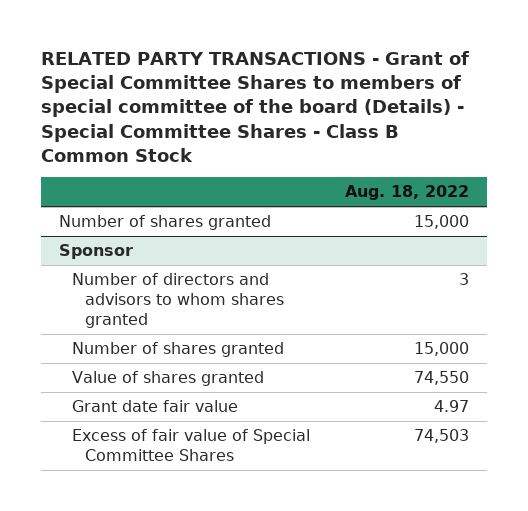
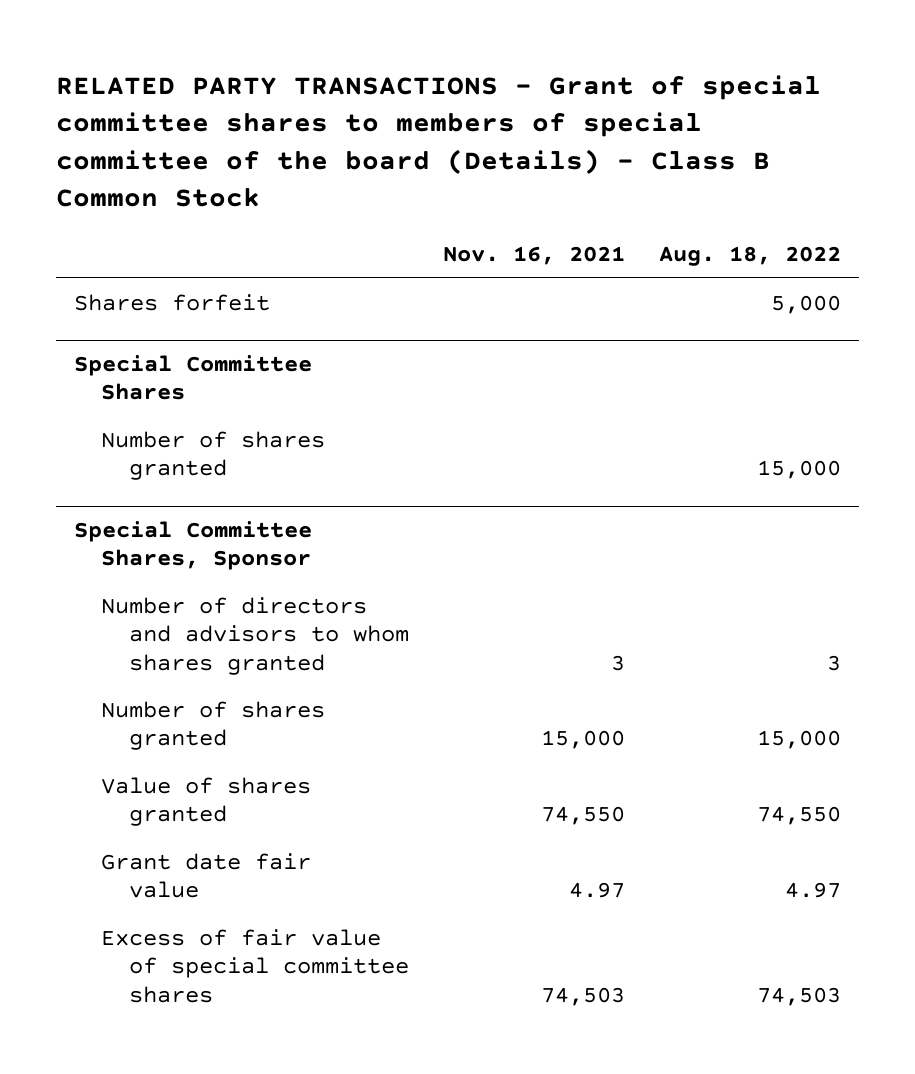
[41,51,470,162] RELATED PARTY TRANSACTIONS - Grant of Special Committee Shares to members of special committee of the board (Details) - Special Committee Shares - Class B Common Stock -> [56,74,822,208] RELATED PARTY TRANSACTIONS - Grant of special committee shares to members of special committee of the board (Details) - Class B Common Stock
none -> [443,246,626,266] Nov. 16, 2021
none -> [73,293,270,311] Shares forfeit
none -> [73,354,312,401] Special Committee Shares
[58,244,133,260] Sponsor -> none
none -> [73,520,312,571] Special Committee Shares, Sponsor
[71,429,310,462] Excess of fair value of Special Committee Shares -> [101,928,409,1003] Excess of fair value of special committee shares

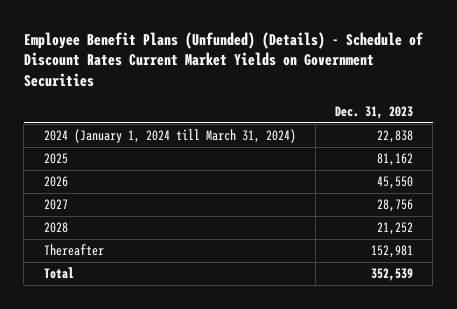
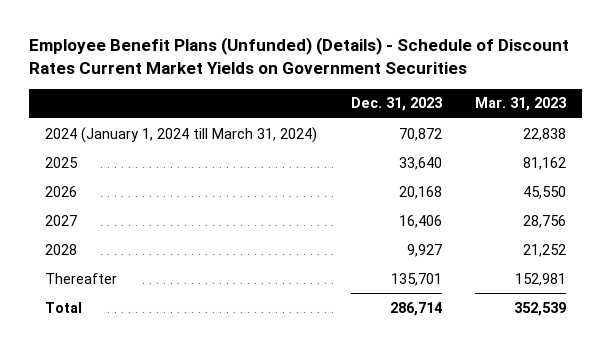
none -> [474,97,567,112] Mar. 31, 2023
[377,130,414,144] 22,838 -> [398,127,442,141] 70,872
[377,153,414,167] 81,162 -> [398,156,442,170] 33,640
[377,176,414,190] 45,550 -> [398,185,442,199] 20,168
[377,199,414,213] 28,756 -> [398,214,442,228] 16,406
[377,222,414,236] 21,252 -> [406,243,442,257] 9,927
[371,245,414,259] 152,981 -> [390,272,442,286] 135,701
[371,268,414,282] 352,539 -> [389,301,442,316] 286,714

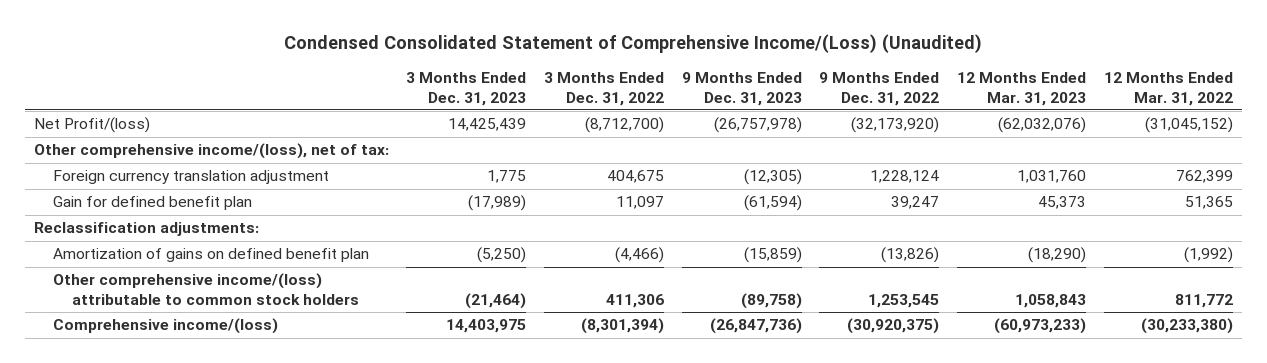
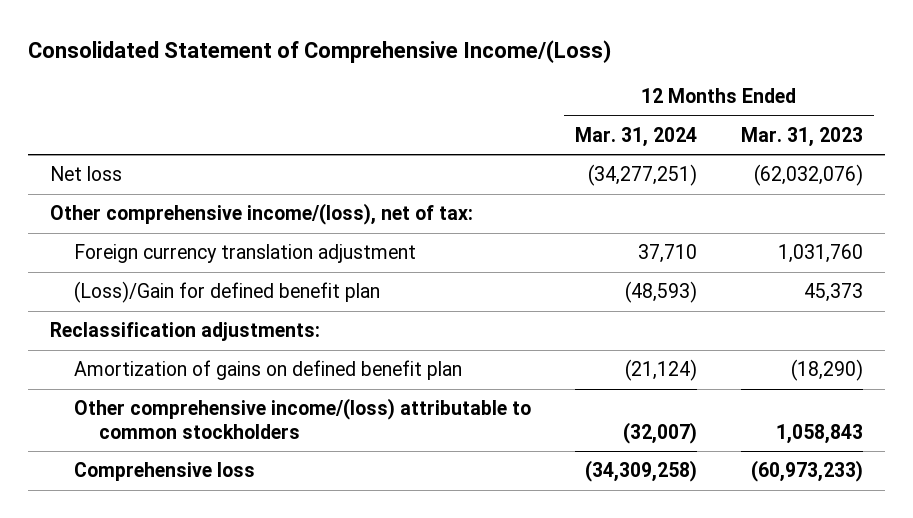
[284,33,983,53] Condensed Consolidated Statement of Comprehensive Income/(Loss) (Unaudited) -> [27,39,611,63] Consolidated Statement of Comprehensive Income/(Loss)
[406,71,527,106] 3 Months Ended Dec. 31, 2023 -> none
[544,71,665,106] 3 Months Ended Dec. 31, 2022 -> none
[681,71,802,106] 9 Months Ended Dec. 31, 2023 -> none
[819,71,940,106] 9 Months Ended Dec. 31, 2022 -> none
[1103,71,1233,106] 12 Months Ended Mar. 31, 2022 -> none
none -> [575,126,698,147] Mar. 31, 2024
[33,117,150,134] Net Profit/(loss) -> [49,166,122,182] Net loss
[53,196,253,211] Gain for defined benefit plan -> [74,281,381,304] (Loss)/Gain for defined benefit plan
[53,273,360,306] Other comprehensive income/(loss) attributable to common stock holders -> [74,398,532,439] Other comprehensive income/(loss) attributable to common stockholders
[53,318,279,335] Comprehensive income/(loss) -> [74,462,256,482] Comprehensive loss

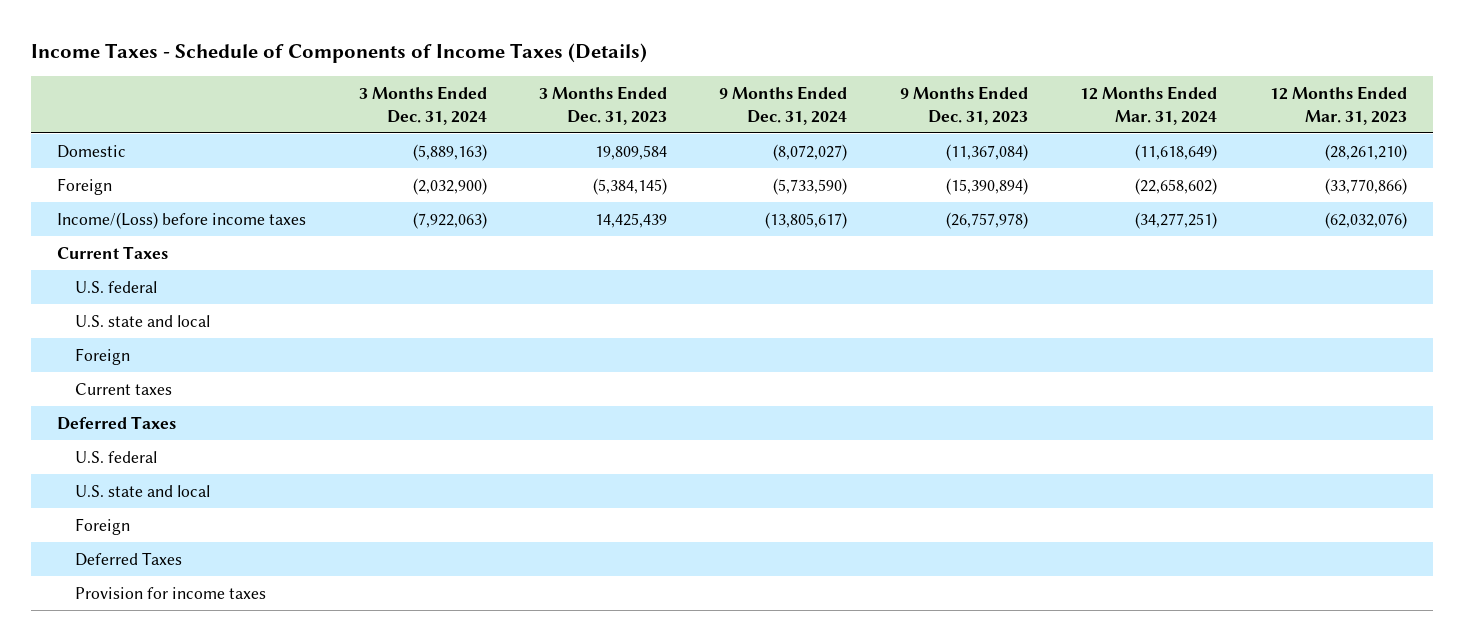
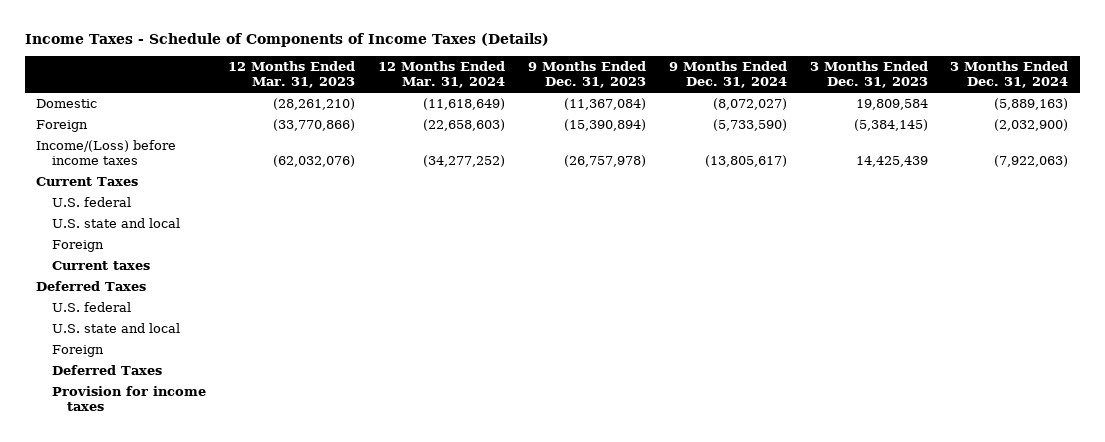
[1135,177,1218,195] (22,658,602) -> [423,119,506,132] (22,658,603)
[1135,211,1218,229] (34,277,251) -> [423,154,506,167] (34,277,252)

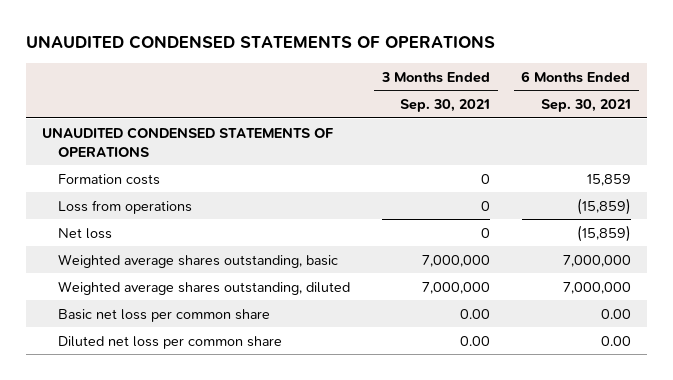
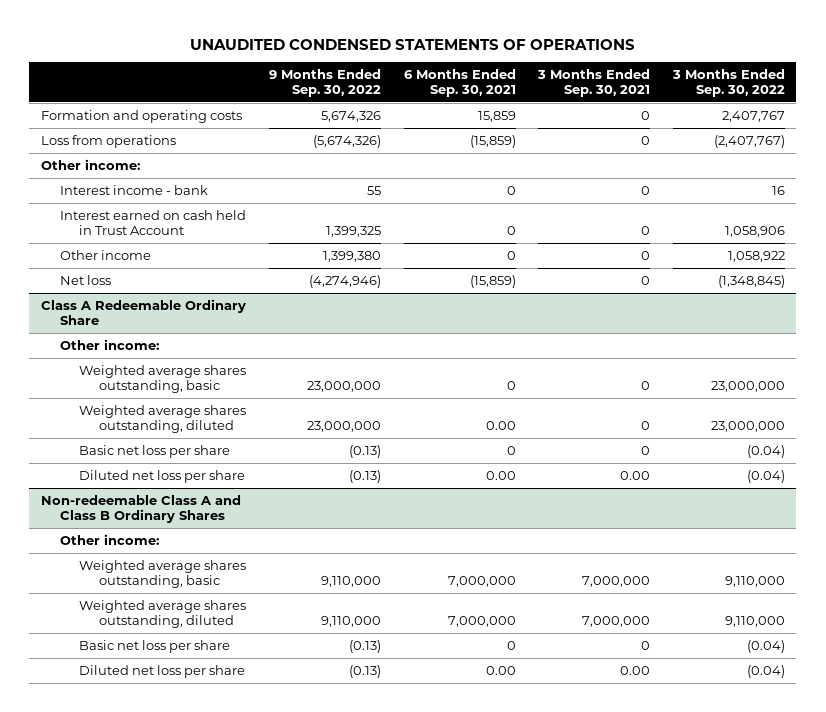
none -> [269,69,382,98] 9 Months Ended Sep. 30, 2022
none -> [671,69,785,98] 3 Months Ended Sep. 30, 2022
[41,126,333,157] UNAUDITED CONDENSED STATEMENTS OF OPERATIONS -> none
[57,173,160,185] Formation costs -> [40,109,242,123] Formation and operating costs
none -> [40,158,140,170] Other income:
none -> [60,184,209,195] Interest income - bank
none -> [60,209,247,235] Interest earned on cash held in Trust Account
none -> [60,249,152,260] Other income
none -> [40,298,246,325] Class A Redeemable Ordinary Share
none -> [60,338,160,350] Other income:
none -> [79,364,247,393] Weighted average shares outstanding, basic
none -> [79,404,247,433] Weighted average shares outstanding, diluted
none -> [79,444,231,458] Basic net loss per share
none -> [79,469,246,483] Diluted net loss per share
none -> [40,494,241,523] Non-redeemable Class A and Class B Ordinary Shares
none -> [60,533,160,545] Other income:
[57,308,270,322] Basic net loss per common share -> [79,639,231,653] Basic net loss per share
[459,308,490,319] 0.00 -> [641,640,651,650] 0
[600,308,631,319] 0.00 -> [506,640,516,650] 0
[57,335,282,349] Diluted net loss per common share -> [79,664,246,678] Diluted net loss per share

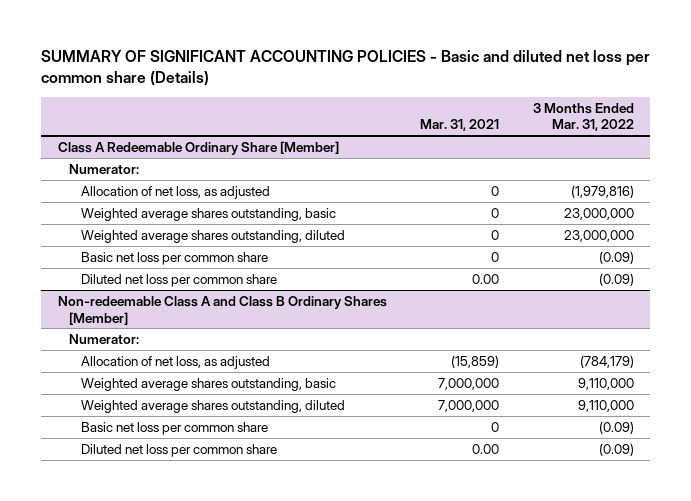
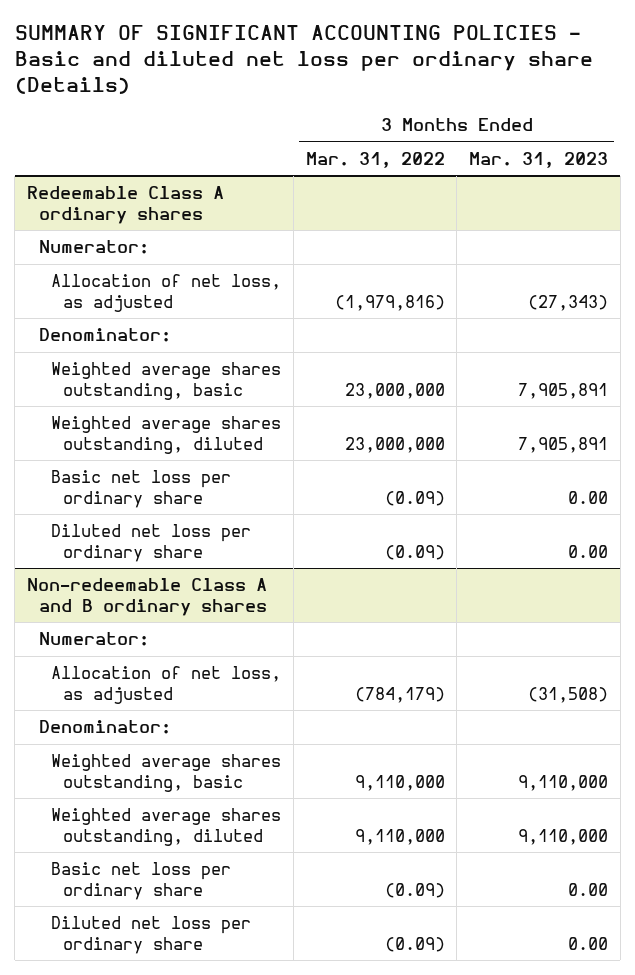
[41,50,651,87] SUMMARY OF SIGNIFICANT ACCOUNTING POLICIES - Basic and diluted net loss per common share (Details) -> [14,25,593,94] SUMMARY OF SIGNIFICANT ACCOUNTING POLICIES - Basic and diluted net loss per ordinary share (Details)
[420,119,500,132] Mar. 31, 2021 -> none
none -> [468,151,608,168] Mar. 31, 2023
[57,140,339,155] Class A Redeemable Ordinary Share [Member] -> [27,186,225,224] Redeemable Class A ordinary shares
none -> [39,328,172,343] Denominator:
[81,251,269,265] Basic net loss per common share -> [51,470,232,508] Basic net loss per ordinary share
[81,273,278,287] Diluted net loss per common share -> [51,524,252,562] Diluted net loss per ordinary share
[57,295,387,325] Non-redeemable Class A and Class B Ordinary Shares [Member] -> [27,578,268,616] Non-redeemable Class A and B ordinary shares
none -> [39,720,172,735] Denominator:
[81,421,269,435] Basic net loss per common share -> [51,862,232,900] Basic net loss per ordinary share
[81,443,278,457] Diluted net loss per common share -> [51,916,252,954] Diluted net loss per ordinary share

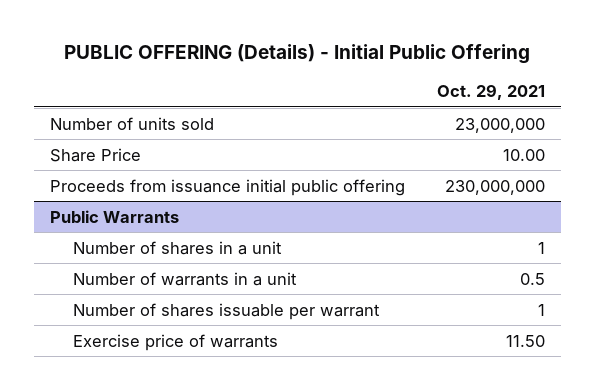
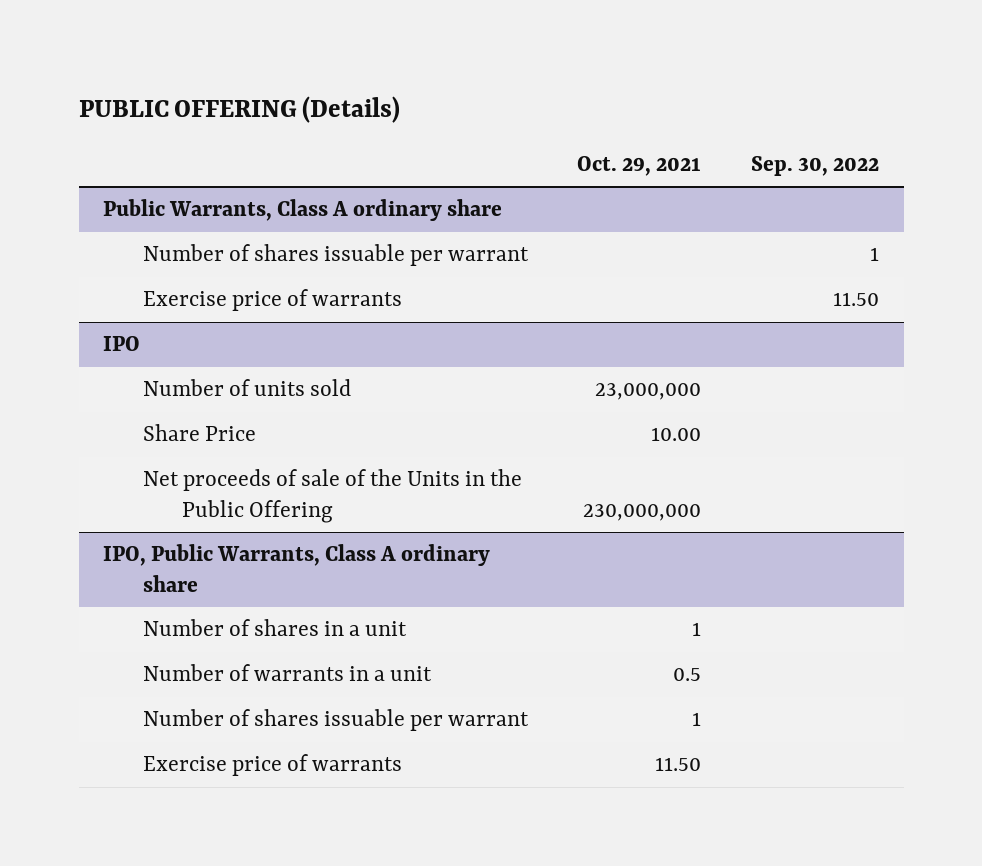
[64,44,531,65] PUBLIC OFFERING (Details) - Initial Public Offering -> [78,96,400,124] PUBLIC OFFERING (Details)
none -> [750,156,879,177] Sep. 30, 2022
none -> [103,199,503,222] Public Warrants, Class A ordinary share
none -> [142,244,529,267] Number of shares issuable per warrant
none -> [142,289,402,312] Exercise price of warrants
none -> [103,336,141,352] IPO
[49,209,179,223] Public Warrants -> none
[49,178,405,196] Proceeds from issuance initial public offering -> [142,469,522,524] Net proceeds of sale of the Units in the Public Offering
none -> [103,544,491,593] IPO, Public Warrants, Class A ordinary share

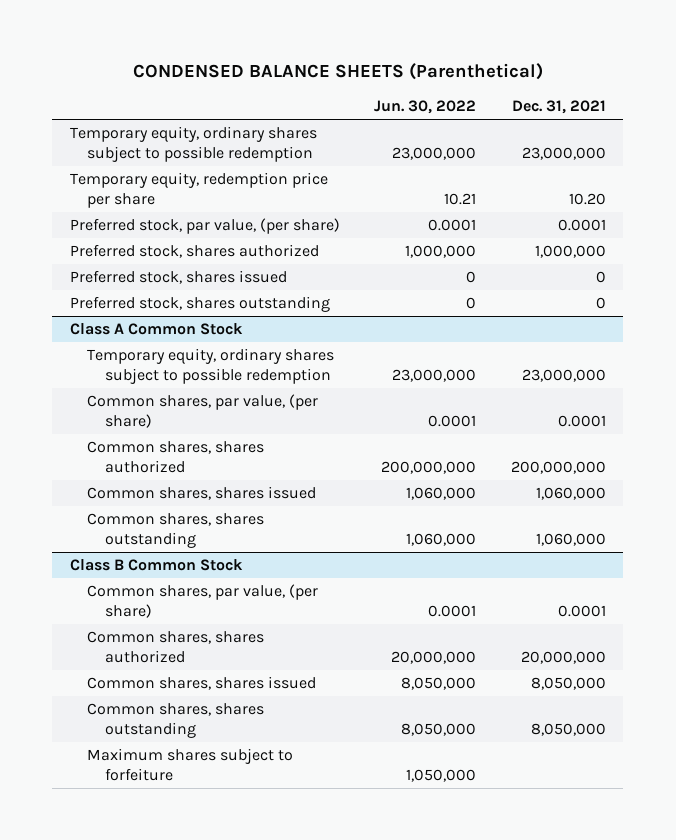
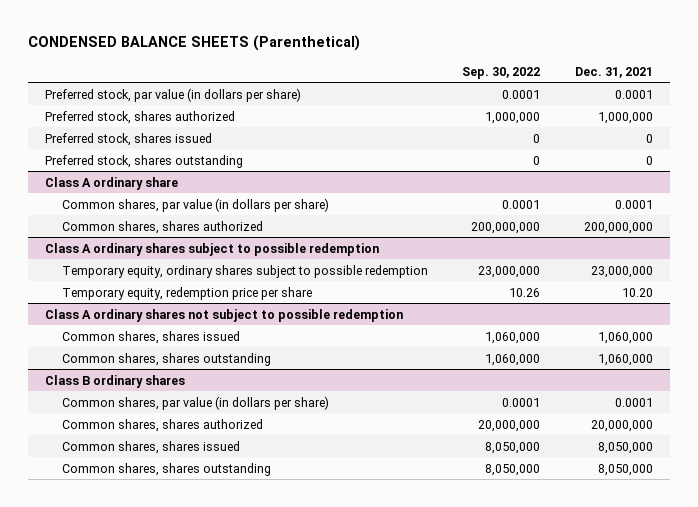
[374,100,477,115] Jun. 30, 2022 -> none
none -> [462,66,541,79] Sep. 30, 2022
[69,126,317,163] Temporary equity, ordinary shares subject to possible redemption -> none
[69,172,328,209] Temporary equity, redemption price per share -> none
[69,218,340,235] Preferred stock, par value, (per share) -> [44,87,301,102] Preferred stock, par value (in dollars per share)
[87,348,335,385] Temporary equity, ordinary shares subject to possible redemption -> none
[69,323,243,336] Class A Common Stock -> [44,176,178,190] Class A ordinary share
[87,394,319,429] Common shares, par value, (per share) -> [61,197,329,212] Common shares, par value (in dollars per share)
none -> [44,242,379,256] Class A ordinary shares subject to possible redemption
none -> [61,264,428,278] Temporary equity, ordinary shares subject to possible redemption
none -> [61,286,312,300] Temporary equity, redemption price per share
none -> [44,308,403,322] Class A ordinary shares not subject to possible redemption
[69,559,243,572] Class B Common Stock -> [44,374,185,388] Class B ordinary shares
[87,584,319,619] Common shares, par value, (per share) -> [61,395,329,410] Common shares, par value (in dollars per share)
[87,748,294,782] Maximum shares subject to forfeiture -> none

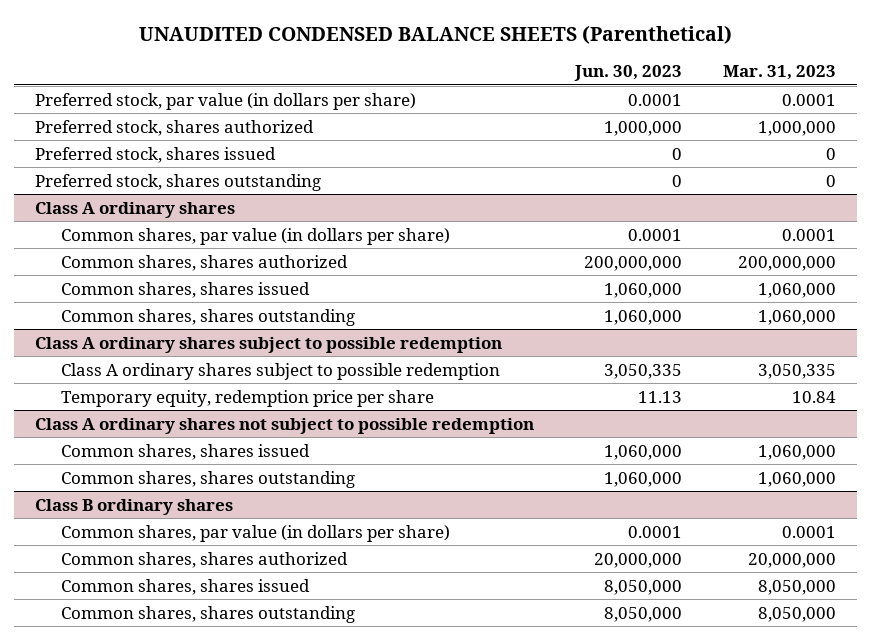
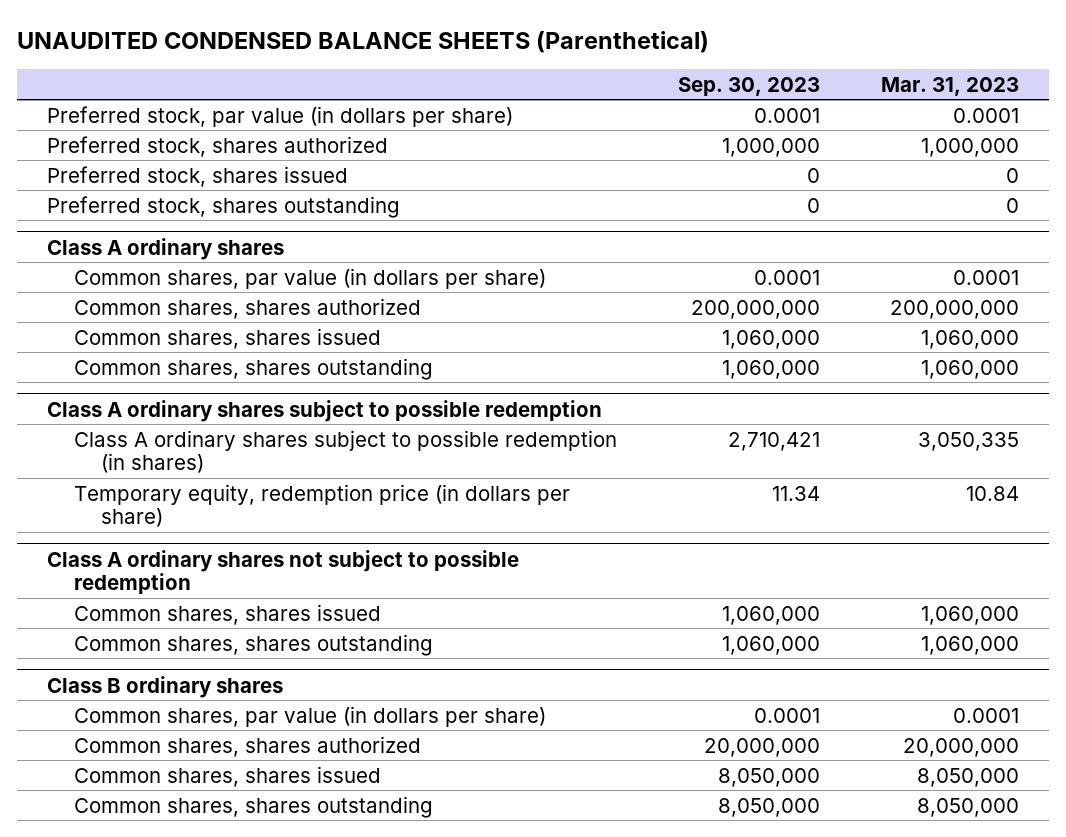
[574,65,683,82] Jun. 30, 2023 -> none
none -> [677,76,820,96] Sep. 30, 2023
[61,362,501,380] Class A ordinary shares subject to possible redemption -> [73,429,617,474] Class A ordinary shares subject to possible redemption (in shares)
[61,389,435,407] Temporary equity, redemption price per share -> [73,483,570,528] Temporary equity, redemption price (in dollars per share)

